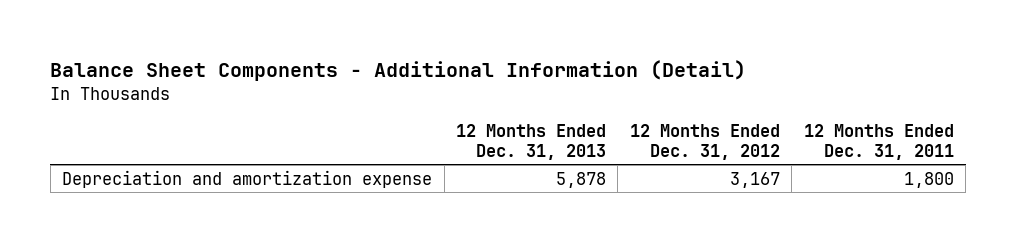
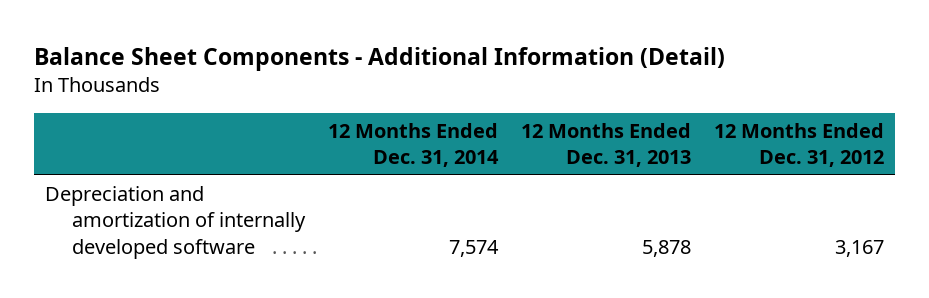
[803,123,954,160] 12 Months Ended Dec. 31, 2011 -> none
none -> [328,122,500,168] 12 Months Ended Dec. 31, 2014
[62,169,433,188] Depreciation and amortization expense -> [45,186,307,259] Depreciation and amortization of internally developed software

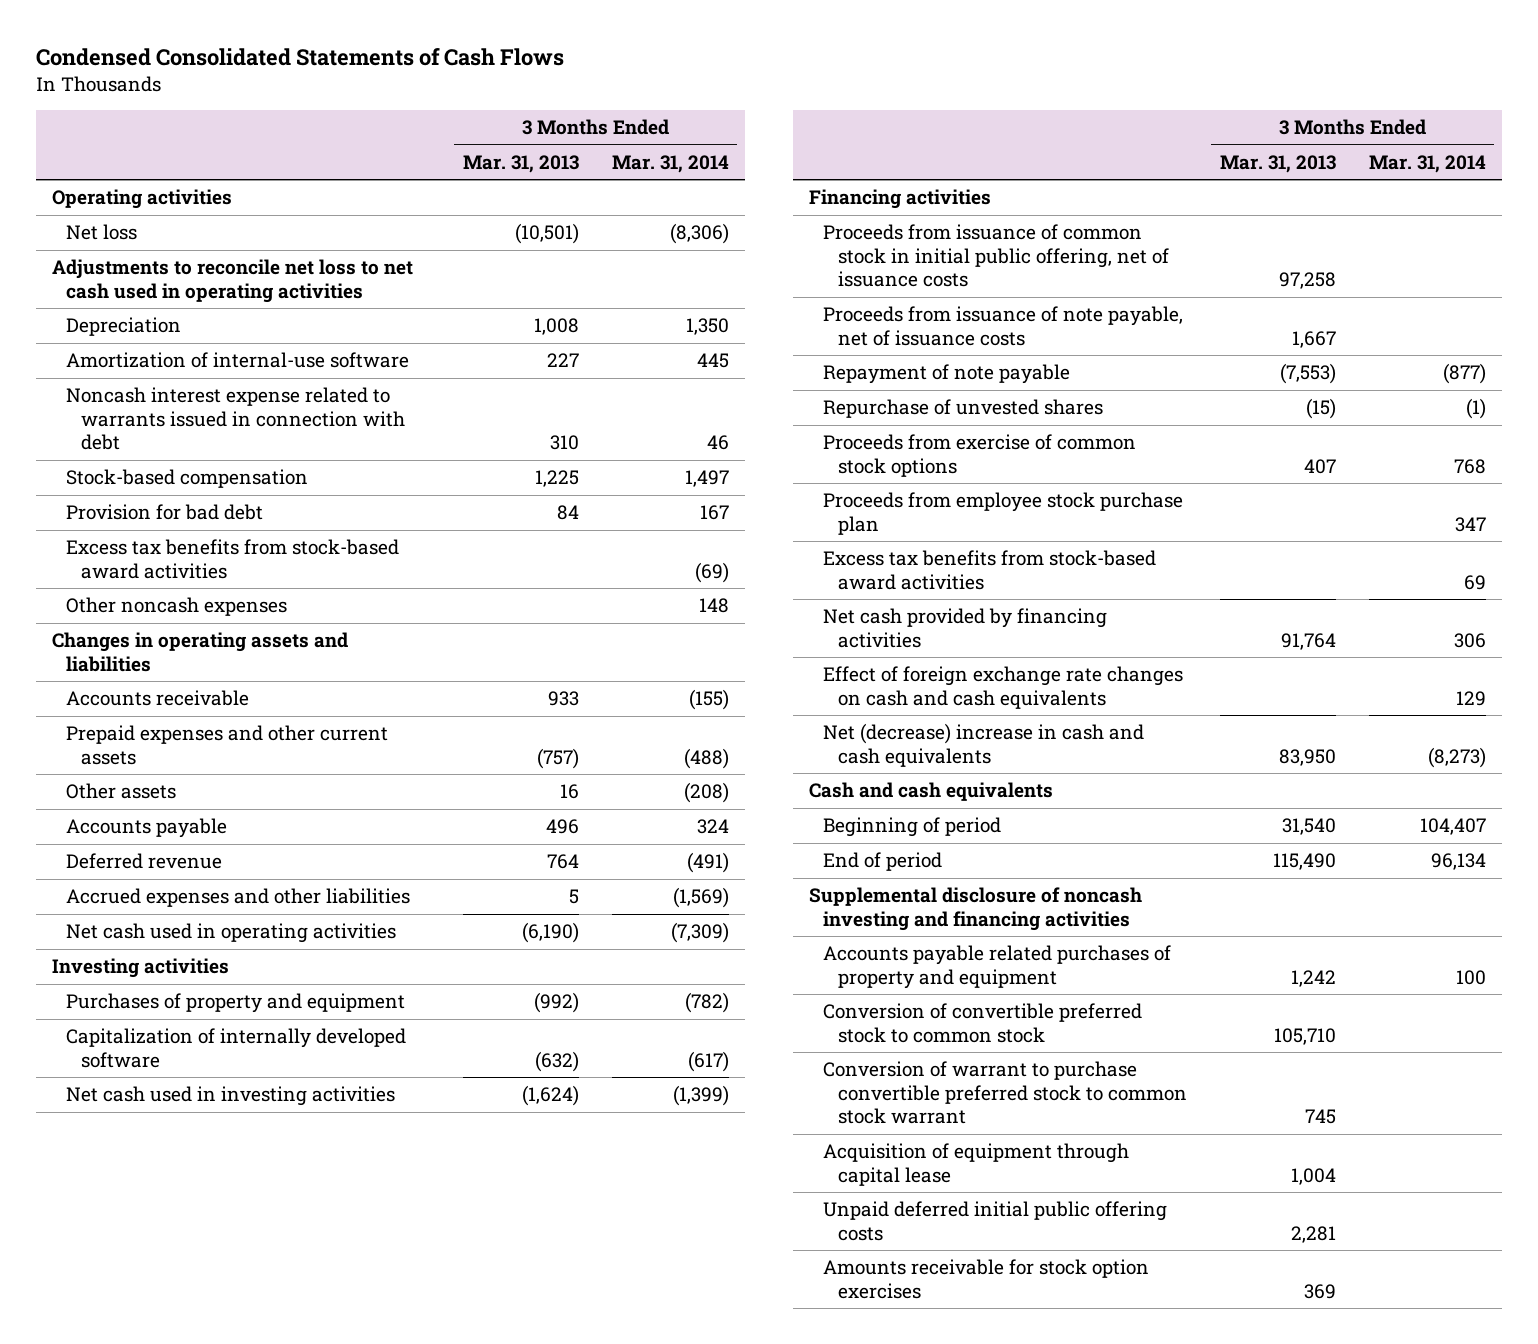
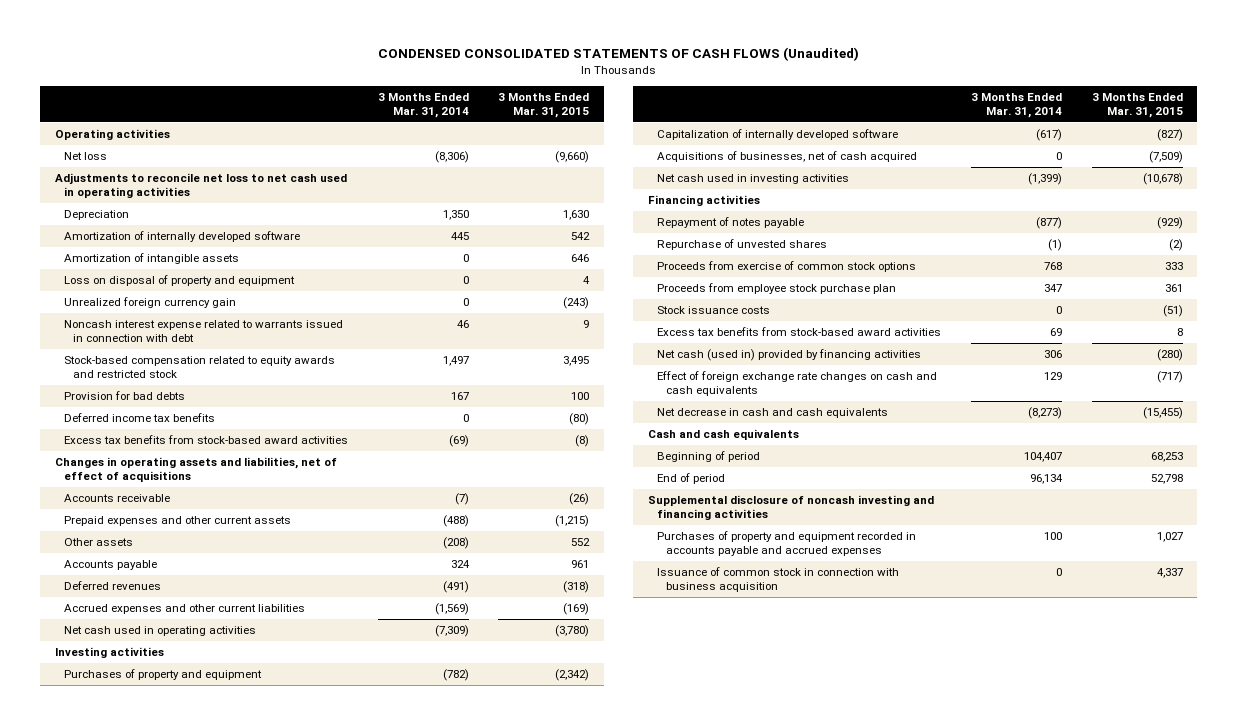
[35,48,564,67] Condensed Consolidated Statements of Cash Flows -> [377,47,859,62] CONDENSED CONSOLIDATED STATEMENTS OF CASH FLOWS (Unaudited)
[462,154,579,173] Mar. 31, 2013 -> none
none -> [498,92,590,119] 3 Months Ended Mar. 31, 2015
[66,352,410,369] Amortization of internal-use software -> [64,230,301,242] Amortization of internally developed software
none -> [64,252,240,264] Amortization of intangible assets
none -> [64,274,296,286] Loss on disposal of property and equipment
none -> [64,296,237,308] Unrealized foreign currency gain
[66,469,309,489] Stock-based compensation -> [64,355,336,379] Stock-based compensation related to equity awards and restricted stock
[66,504,264,521] Provision for bad debt -> [64,390,186,400] Provision for bad debts
none -> [64,412,216,422] Deferred income tax benefits
[66,597,288,617] Other noncash expenses -> none
[52,632,349,672] Changes in operating assets and liabilities -> [55,456,338,483] Changes in operating assets and liabilities, net of effect of acquisitions
[688,689,729,711] (155) -> [454,492,469,505] (7)
[66,853,223,870] Deferred revenue -> [64,580,162,590] Deferred revenues
[66,888,411,908] Accrued expenses and other liabilities -> [64,603,306,614] Accrued expenses and other current liabilities
none -> [657,150,918,162] Acquisitions of businesses, net of cash acquired
[823,224,1169,288] Proceeds from issuance of common stock in initial public offering, net of issuance costs -> none
[823,306,1184,346] Proceeds from issuance of note payable, net of issuance costs -> none
[823,364,1071,385] Repayment of note payable -> [657,216,805,228] Repayment of notes payable
none -> [657,305,771,314] Stock issuance costs
[823,608,1108,648] Net cash provided by financing activities -> [657,348,922,361] Net cash (used in) provided by financing activities
[823,723,1145,767] Net (decrease) increase in cash and cash equivalents -> [657,407,889,418] Net decrease in cash and cash equivalents
[823,1003,1143,1043] Conversion of convertible preferred stock to common stock -> none
[823,1061,1187,1125] Conversion of warrant to purchase convertible preferred stock to common stock warrant -> none
[823,1143,1130,1186] Acquisition of equipment through capital lease -> none
[823,1201,1168,1241] Unpaid deferred initial public offering costs -> none
[823,1259,1150,1299] Amounts receivable for stock option exercises -> none
[823,945,1172,989] Accounts payable related purchases of property and equipment -> [657,530,917,557] Purchases of property and equipment recorded in accounts payable and accrued expenses
none -> [657,566,900,593] Issuance of common stock in connection with business acquisition

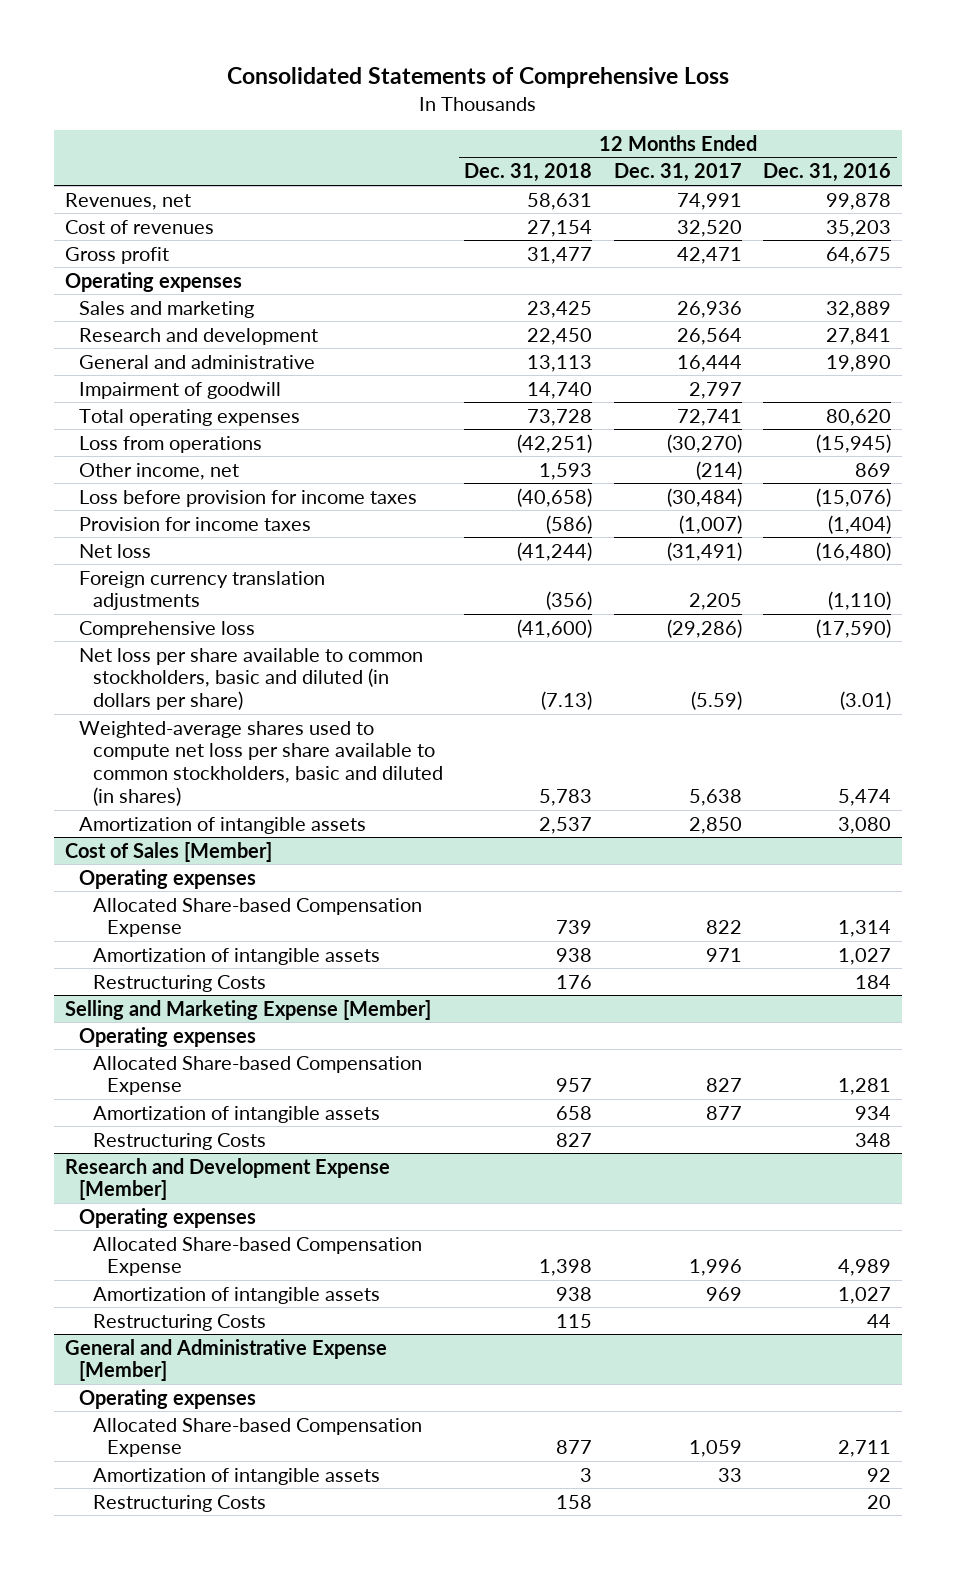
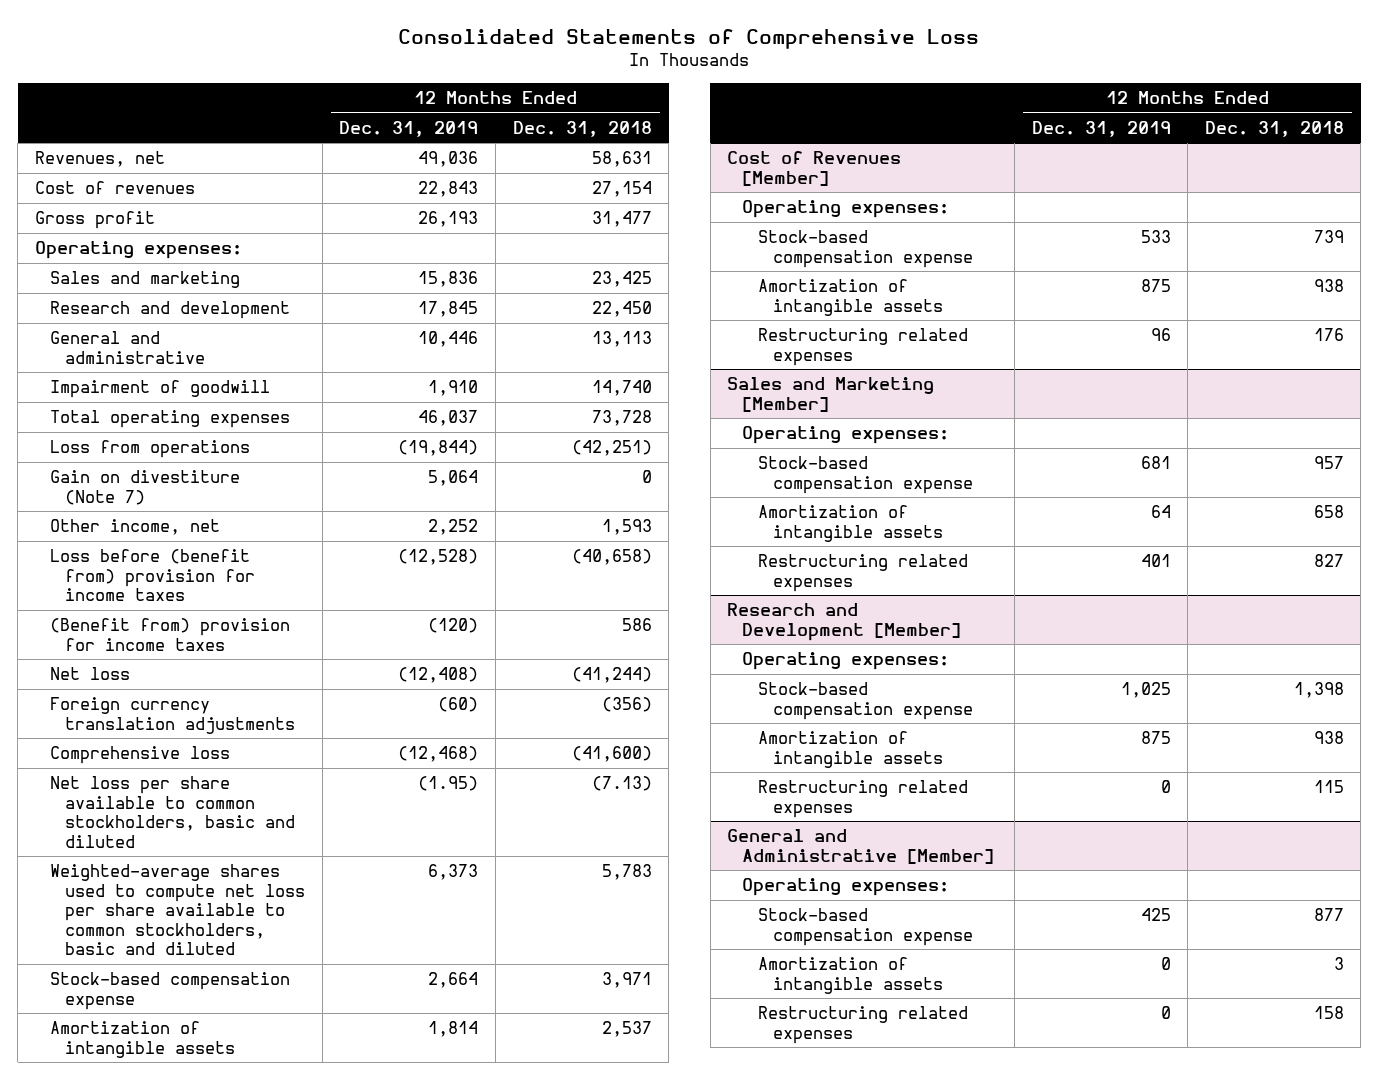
[613,163,742,183] Dec. 31, 2017 -> none
[763,163,892,183] Dec. 31, 2016 -> none
none -> [339,120,479,137] Dec. 31, 2019
[64,271,242,292] Operating expenses -> [34,241,242,260] Operating expenses:
none -> [50,470,241,505] Gain on divestiture (Note 7)
[78,489,417,507] Loss before provision for income taxes -> [50,549,256,602] Loss before (benefit from) provision for income taxes
[78,516,311,531] Provision for income taxes -> [50,618,291,651] (Benefit from) provision for income taxes
[546,514,593,534] (586) -> [621,618,652,632] 586
[78,647,423,711] Net loss per share available to common stockholders, basic and diluted (in dollars per share) -> [50,776,296,848] Net loss per share available to common stockholders, basic and diluted
[78,720,443,806] Weighted-average shares used to compute net loss per share available to common stockholders, basic and diluted (in shares) -> [50,864,306,955] Weighted-average shares used to compute net loss per share available to common stockholders, basic and diluted
none -> [50,972,291,1010] Stock-based compensation expense
[64,841,272,862] Cost of Sales [Member] -> [727,151,902,186] Cost of Revenues [Member]
[78,868,256,889] Operating expenses -> [742,200,950,219] Operating expenses:
[92,897,422,938] Allocated Share-based Compensation Expense -> [757,230,974,268] Stock-based compensation expense
[92,974,266,992] Restructuring Costs -> [757,328,968,366] Restructuring related expenses
[64,999,431,1020] Selling and Marketing Expense [Member] -> [727,377,935,412] Sales and Marketing [Member]
[78,1026,256,1047] Operating expenses -> [742,426,950,445] Operating expenses:
[92,1055,422,1096] Allocated Share-based Compensation Expense -> [757,456,974,494] Stock-based compensation expense
[92,1132,266,1150] Restructuring Costs -> [757,554,968,592] Restructuring related expenses
[64,1157,390,1201] Research and Development Expense [Member] -> [727,603,962,641] Research and Development [Member]
[78,1207,256,1228] Operating expenses -> [742,652,950,671] Operating expenses:
[92,1236,422,1277] Allocated Share-based Compensation Expense -> [757,682,974,720] Stock-based compensation expense
[92,1313,266,1331] Restructuring Costs -> [757,780,968,818] Restructuring related expenses
[64,1338,387,1382] General and Administrative Expense [Member] -> [727,829,995,864] General and Administrative [Member]
[78,1388,256,1409] Operating expenses -> [742,878,950,897] Operating expenses:
[92,1417,422,1458] Allocated Share-based Compensation Expense -> [757,908,974,946] Stock-based compensation expense
[92,1494,266,1512] Restructuring Costs -> [757,1006,968,1044] Restructuring related expenses

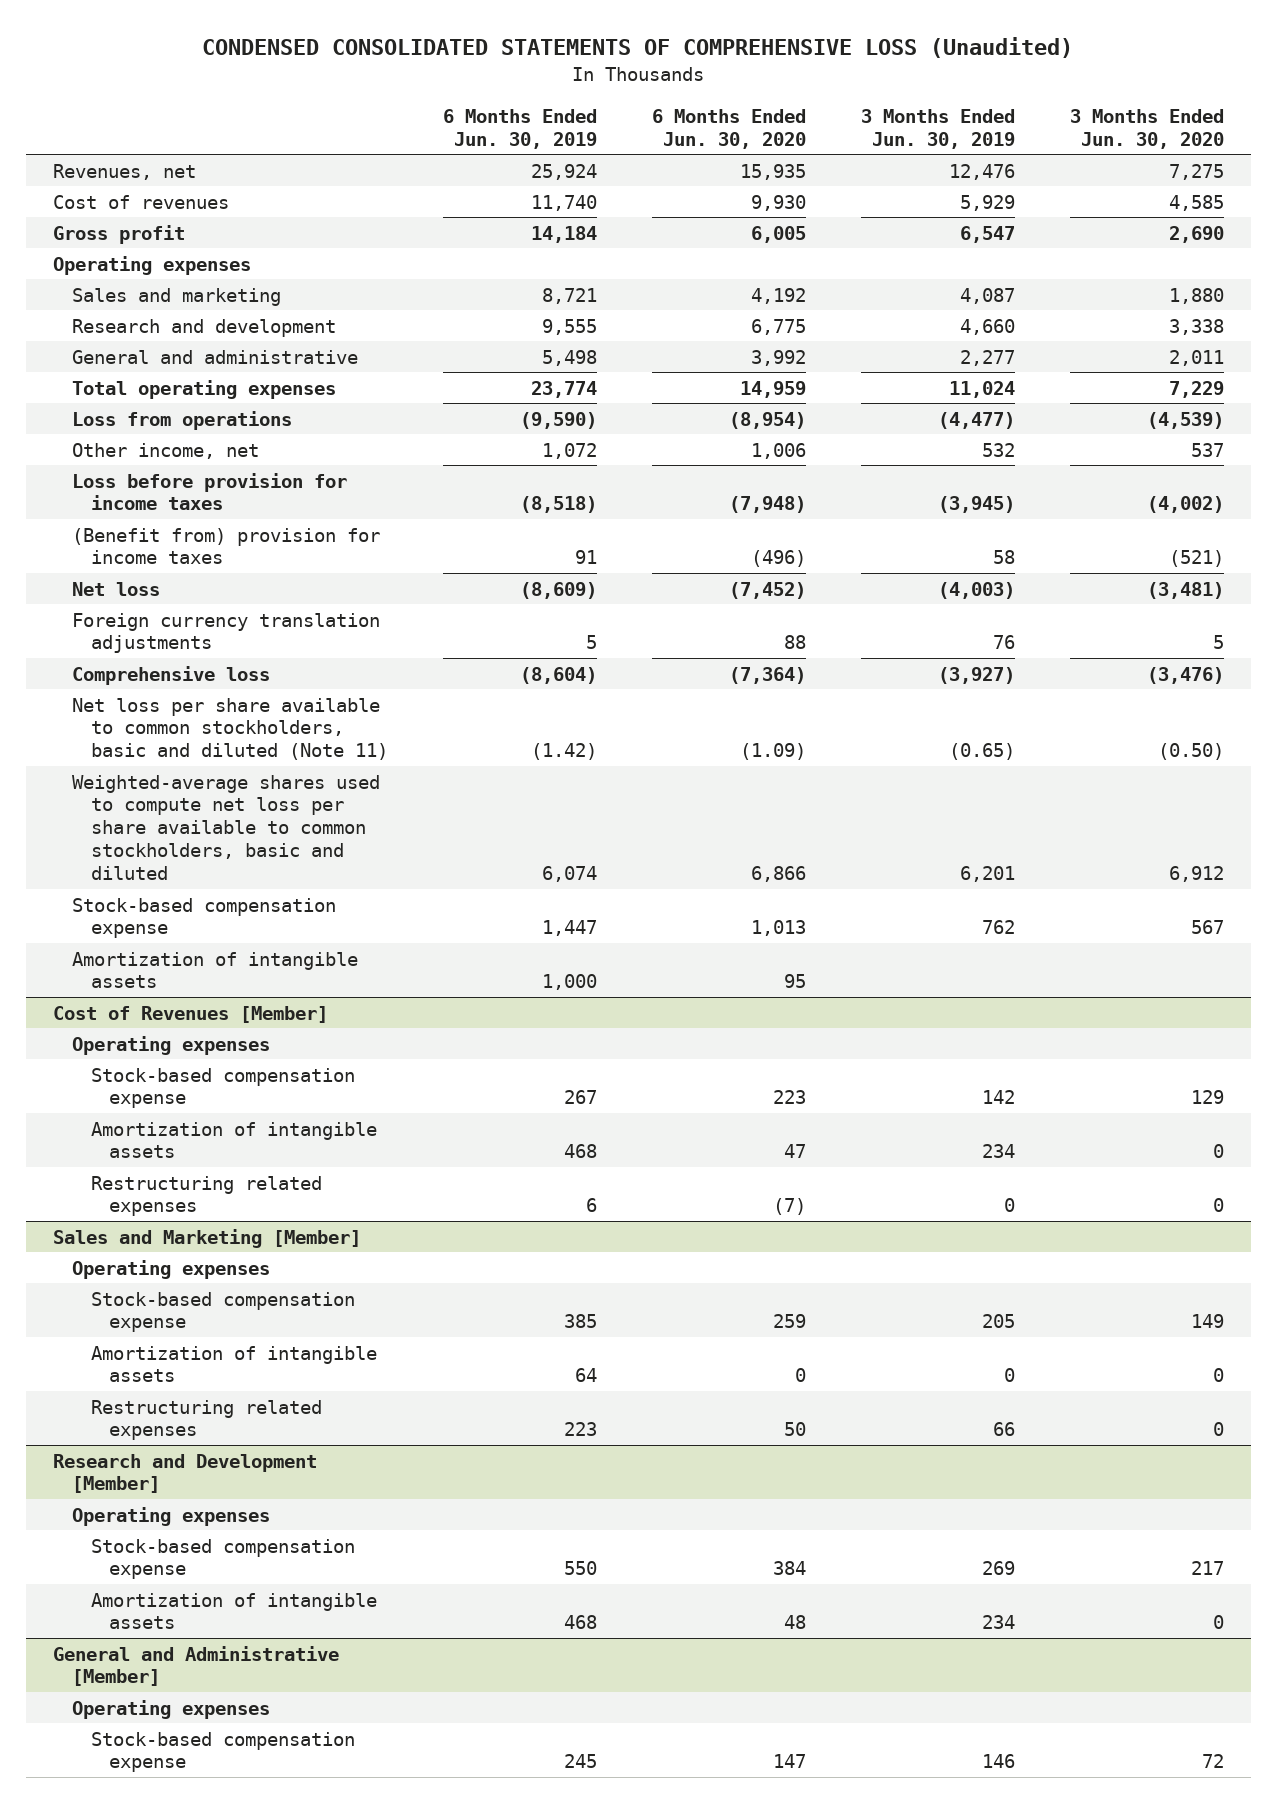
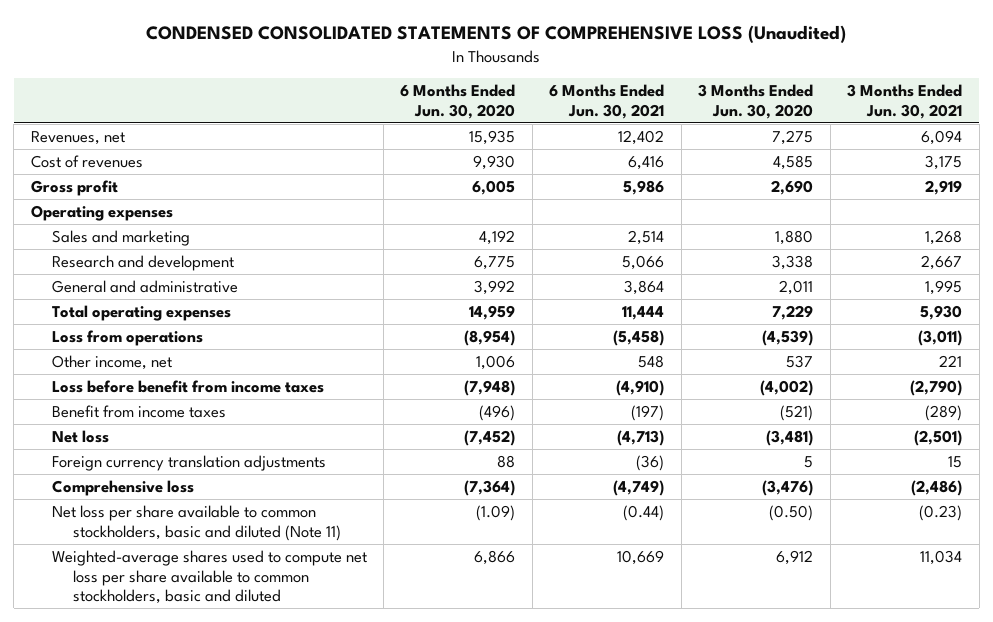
[442,108,597,149] 6 Months Ended Jun. 30, 2019 -> none
[860,108,1015,149] 3 Months Ended Jun. 30, 2019 -> none
none -> [549,84,665,119] 6 Months Ended Jun. 30, 2021
none -> [847,84,963,119] 3 Months Ended Jun. 30, 2021
[71,472,347,511] Loss before provision for income taxes -> [51,379,324,393] Loss before benefit from income taxes
[71,527,380,565] (Benefit from) provision for income taxes -> [51,404,226,418] Benefit from income taxes
[71,897,336,939] Stock-based compensation expense -> none
[71,951,358,989] Amortization of intangible assets -> none
[53,1005,329,1023] Cost of Revenues [Member] -> none
[71,1035,270,1055] Operating expenses -> none
[90,1067,355,1109] Stock-based compensation expense -> none
[90,1121,377,1159] Amortization of intangible assets -> none
[90,1175,322,1217] Restructuring related expenses -> none
[53,1228,362,1248] Sales and Marketing [Member] -> none
[71,1259,270,1279] Operating expenses -> none
[90,1291,355,1333] Stock-based compensation expense -> none
[90,1345,377,1383] Amortization of intangible assets -> none
[90,1399,322,1441] Restructuring related expenses -> none
[53,1453,318,1494] Research and Development [Member] -> none
[71,1506,270,1526] Operating expenses -> none
[90,1538,355,1580] Stock-based compensation expense -> none
[90,1592,377,1630] Amortization of intangible assets -> none
[53,1645,340,1687] General and Administrative [Member] -> none
[71,1699,270,1719] Operating expenses -> none
[90,1731,355,1773] Stock-based compensation expense -> none

